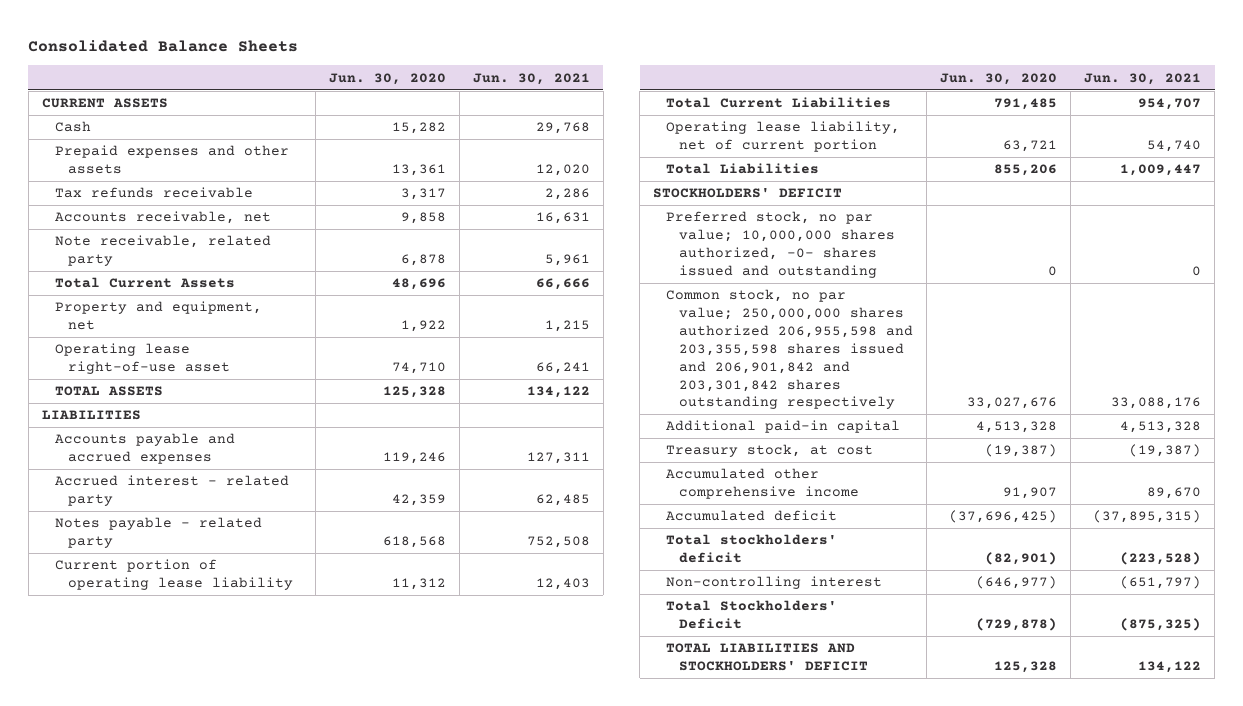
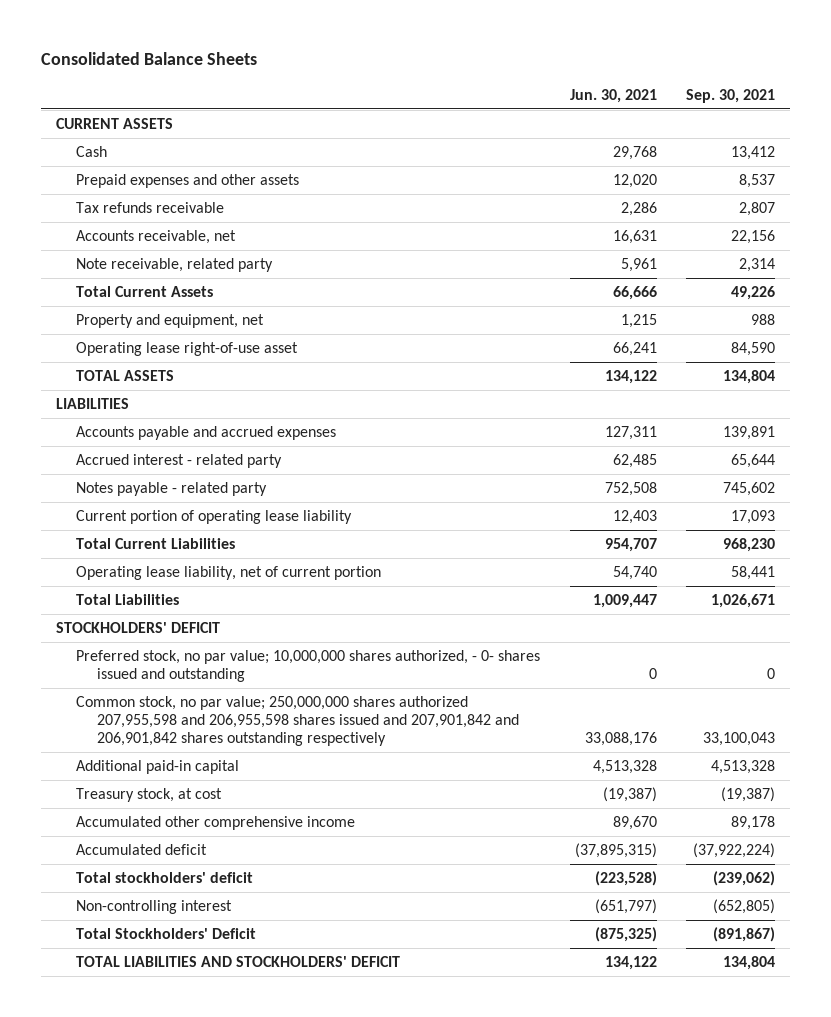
[328,72,446,85] Jun. 30, 2020 -> none
none -> [686,88,776,103] Sep. 30, 2021
[666,211,896,278] Preferred stock, no par value; 10,000,000 shares authorized, -0- shares issued and outstanding -> [76,649,541,683] Preferred stock, no par value; 10,000,000 shares authorized, - 0- shares issued and outstanding
[666,289,914,410] Common stock, no par value; 250,000,000 shares authorized 206,955,598 and 203,355,598 shares issued and 206,901,842 and 203,301,842 shares outstanding respectively -> [76,695,520,747] Common stock, no par value; 250,000,000 shares authorized 207,955,598 and 206,955,598 shares issued and 207,901,842 and 206,901,842 shares outstanding respectively

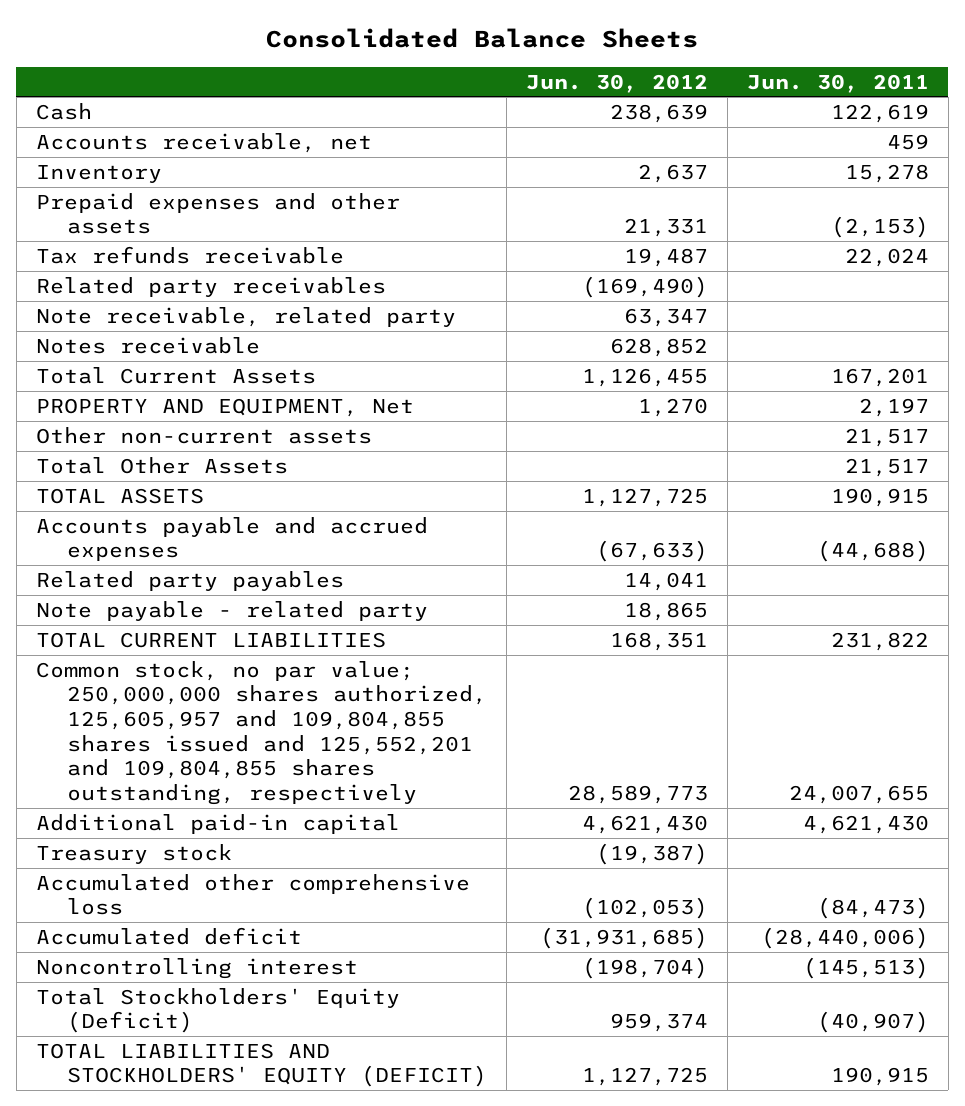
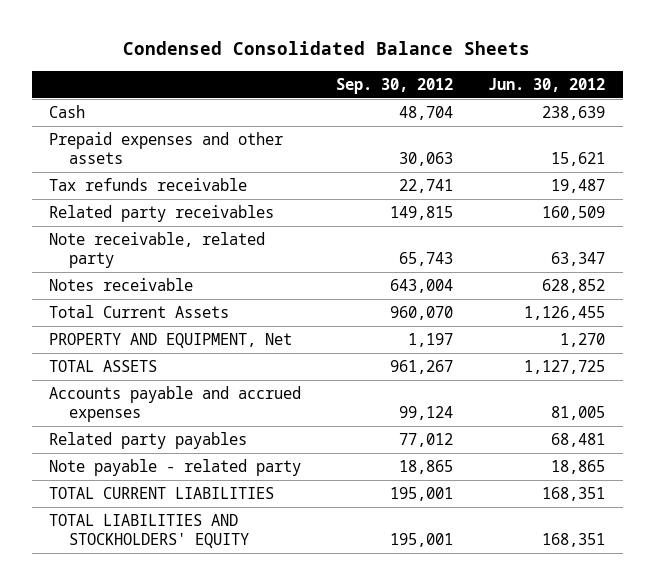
[266,27,699,48] Consolidated Balance Sheets -> [123,41,531,56] Condensed Consolidated Balance Sheets
[746,73,929,93] Jun. 30, 2011 -> none
none -> [336,77,454,94] Sep. 30, 2012
[35,132,372,153] Accounts receivable, net -> none
[35,164,162,183] Inventory -> none
[623,218,708,238] 21,331 -> [551,151,606,166] 15,621
[581,275,708,298] (169,490) -> [542,205,606,220] 160,509
[35,426,372,444] Other non-current assets -> none
[35,456,288,474] Total Other Assets -> none
[595,540,708,563] (67,633) -> [551,405,606,420] 81,005
[623,571,708,591] 14,041 -> [551,432,606,447] 68,481
[35,660,487,805] Common stock, no par value; 250,000,000 shares authorized, 125,605,957 and 109,804,855 shares issued and 125,552,201 and 109,804,855 shares outstanding, respectively -> none
[35,813,400,834] Additional paid-in capital -> none
[35,843,232,864] Treasury stock -> none
[35,873,470,916] Accumulated other comprehensive loss -> none
[35,926,302,945] Accumulated deficit -> none
[35,957,358,979] Noncontrolling interest -> none
[35,987,400,1034] Total Stockholders' Equity (Deficit) -> none
[35,1042,487,1088] TOTAL LIABILITIES AND STOCKHOLDERS' EQUITY (DEFICIT) -> [49,513,249,548] TOTAL LIABILITIES AND STOCKHOLDERS' EQUITY
[581,1067,708,1087] 1,127,725 -> [542,532,606,547] 168,351

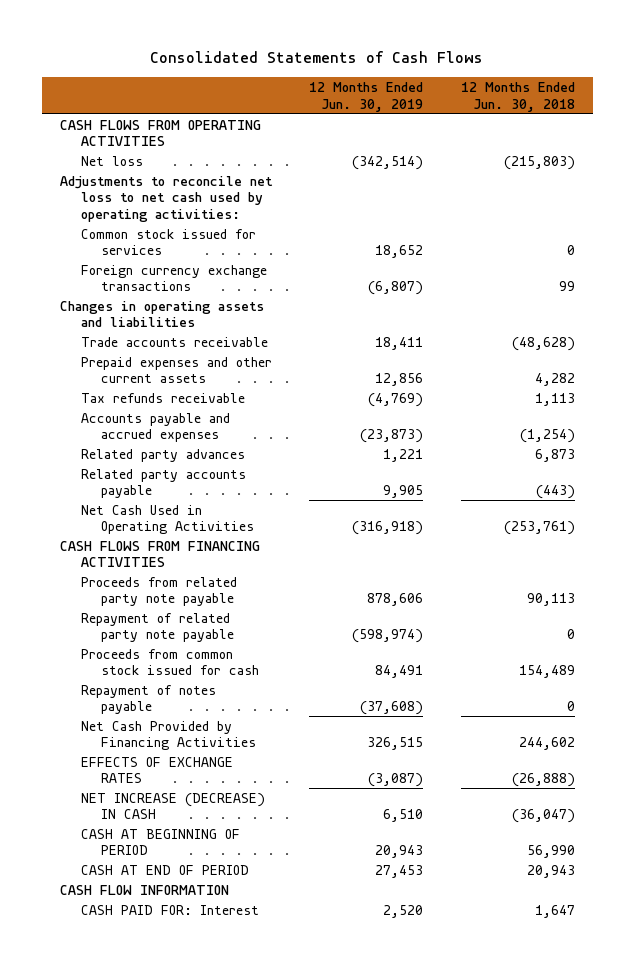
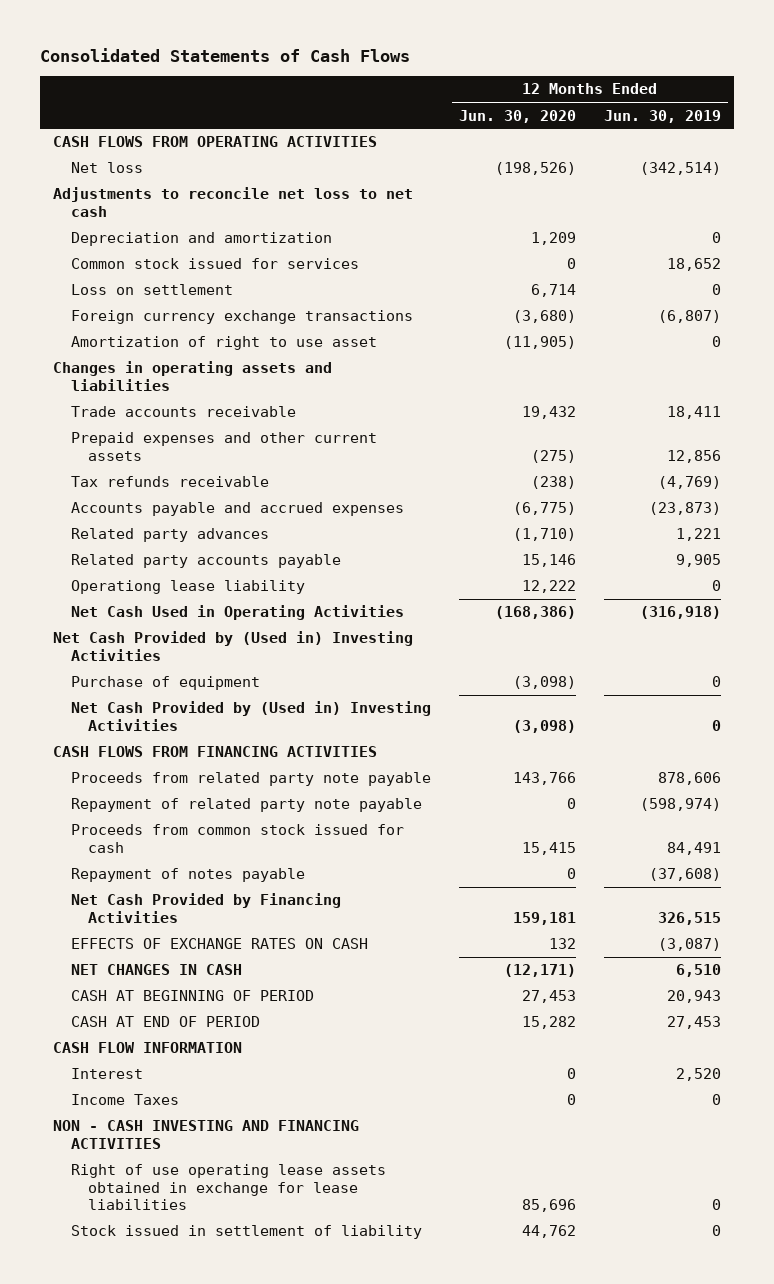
[460,82,575,112] 12 Months Ended Jun. 30, 2018 -> none
none -> [458,109,576,123] Jun. 30, 2020
[60,175,274,222] Adjustments to reconcile net loss to net cash used by operating activities: -> [53,187,414,217] Adjustments to reconcile net loss to net cash
none -> [70,232,332,247] Depreciation and amortization
none -> [70,284,233,296] Loss on settlement
none -> [70,336,377,351] Amortization of right to use asset
none -> [70,580,305,595] Operationg lease liability
none -> [53,631,414,661] Net Cash Provided by (Used in) Investing Activities
none -> [70,676,260,691] Purchase of equipment
none -> [70,701,431,731] Net Cash Provided by (Used in) Investing Activities
[80,756,233,784] EFFECTS OF EXCHANGE RATES -> [70,938,368,950] EFFECTS OF EXCHANGE RATES ON CASH
[80,792,265,820] NET INCREASE (DECREASE) IN CASH -> [70,964,242,976] NET CHANGES IN CASH
[80,904,259,915] CASH PAID FOR: Interest -> [70,1068,143,1080] Interest
none -> [70,1094,179,1106] Income Taxes
none -> [53,1120,360,1149] NON - CASH INVESTING AND FINANCING ACTIVITIES
none -> [70,1164,386,1211] Right of use operating lease assets obtained in exchange for lease liabilities
none -> [70,1225,422,1240] Stock issued in settlement of liability

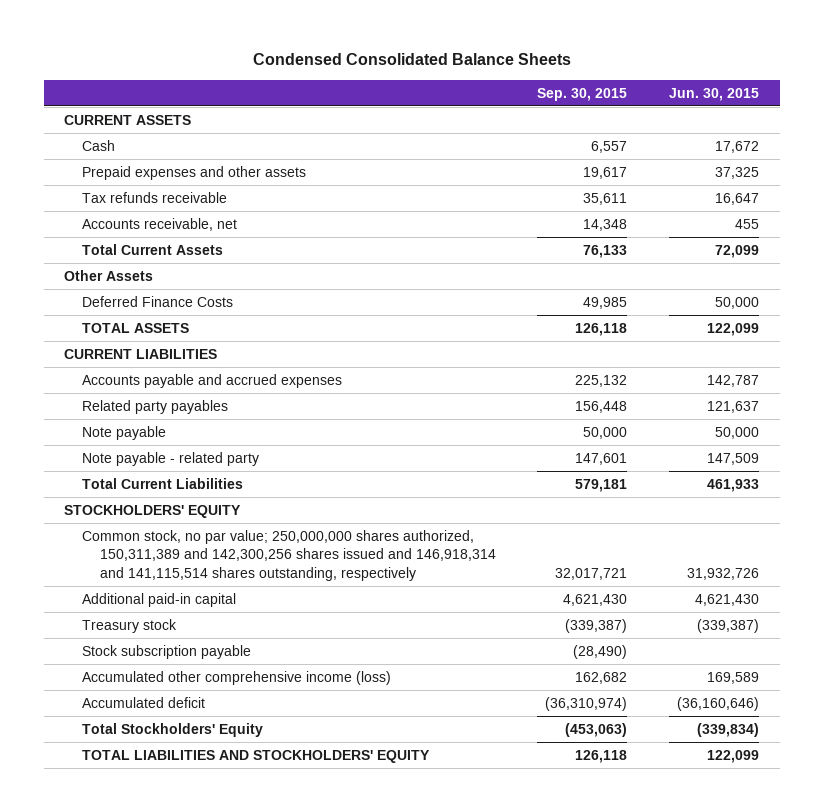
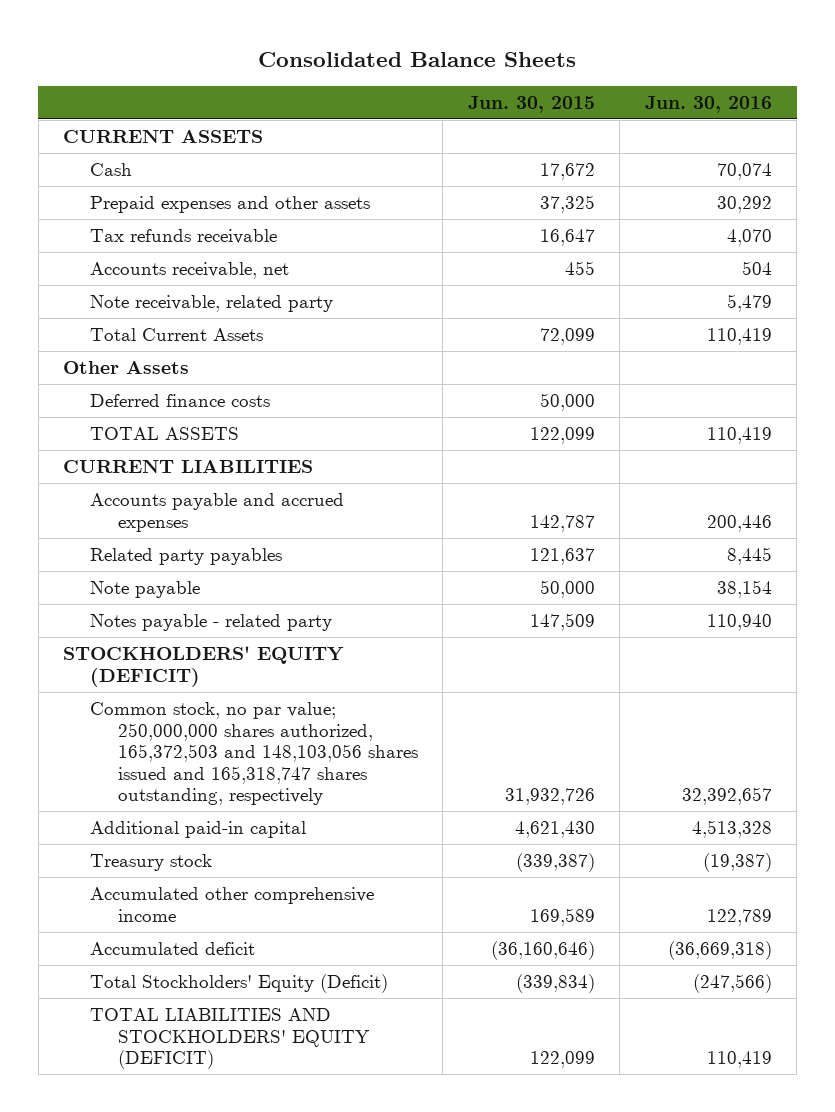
[252,53,571,66] Condensed Consolidated Balance Sheets -> [258,52,577,68] Consolidated Balance Sheets
[537,87,628,101] Sep. 30, 2015 -> none
none -> [644,95,772,113] Jun. 30, 2016
none -> [90,294,334,312] Note receivable, related party
[82,296,234,308] Deferred Finance Costs -> [90,393,271,407] Deferred finance costs
[82,478,244,490] Total Current Liabilities -> none
[82,452,260,467] Note payable - related party -> [90,613,333,631] Notes payable - related party
[64,505,242,519] STOCKHOLDERS' EQUITY -> [63,645,345,687] STOCKHOLDERS' EQUITY (DEFICIT)
[82,530,496,581] Common stock, no par value; 250,000,000 shares authorized, 150,311,389 and 142,300,256 shares issued and 146,918,314 and 141,115,514 shares outstanding, respectively -> [90,701,418,806] Common stock, no par value; 250,000,000 shares authorized, 165,372,503 and 148,103,056 shares issued and 165,318,747 shares outstanding, respectively
[82,645,252,660] Stock subscription payable -> none
[82,671,392,686] Accumulated other comprehensive income (loss) -> [90,886,375,922] Accumulated other comprehensive income
[82,723,264,738] Total Stockholders' Equity -> [90,973,389,993] Total Stockholders' Equity (Deficit)
[82,750,431,764] TOTAL LIABILITIES AND STOCKHOLDERS' EQUITY -> [90,1007,370,1070] TOTAL LIABILITIES AND STOCKHOLDERS' EQUITY (DEFICIT)

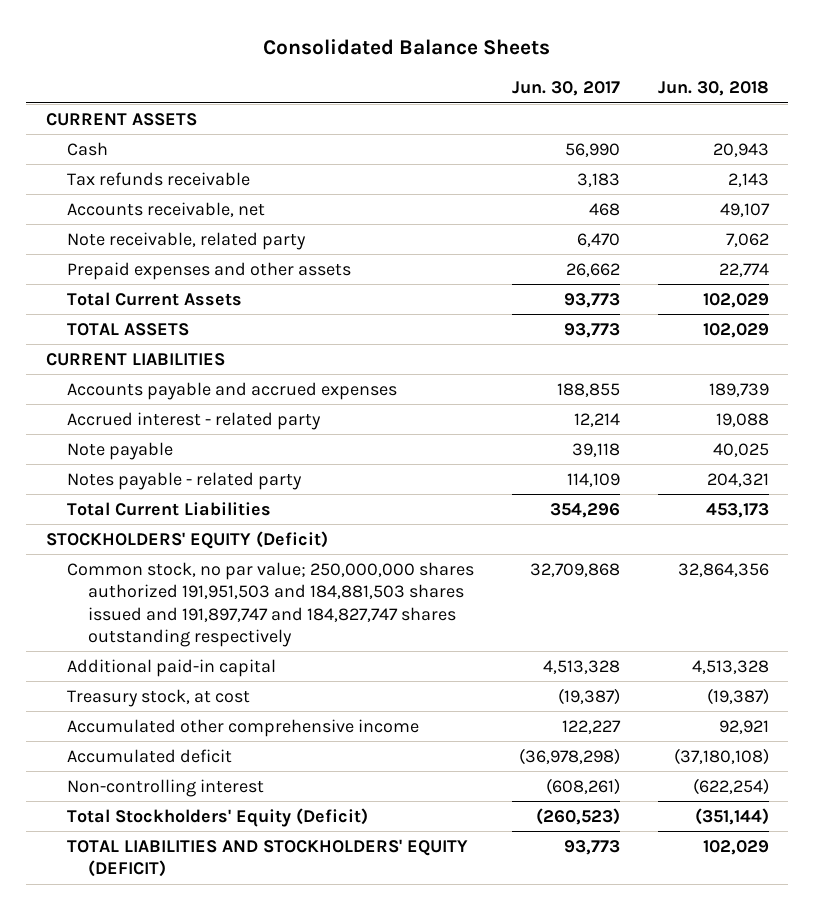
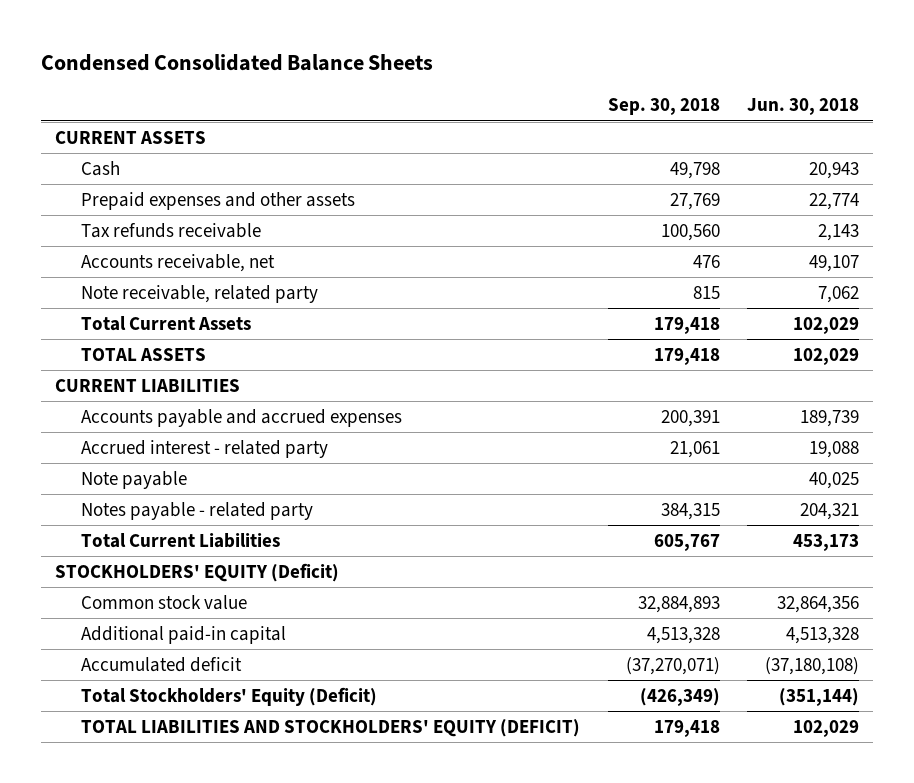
[263,39,551,56] Consolidated Balance Sheets -> [40,54,433,72] Condensed Consolidated Balance Sheets
[511,81,620,97] Jun. 30, 2017 -> none
none -> [607,98,720,116] Sep. 30, 2018
[66,261,351,280] Prepaid expenses and other assets -> [81,191,356,210] Prepaid expenses and other assets
[66,561,474,648] Common stock, no par value; 250,000,000 shares authorized 191,951,503 and 184,881,503 shares issued and 191,897,747 and 184,827,747 shares outstanding respectively -> [81,594,248,610] Common stock value
[66,688,250,707] Treasury stock, at cost -> none
[66,718,419,737] Accumulated other comprehensive income -> none
[66,778,264,797] Non-controlling interest -> none

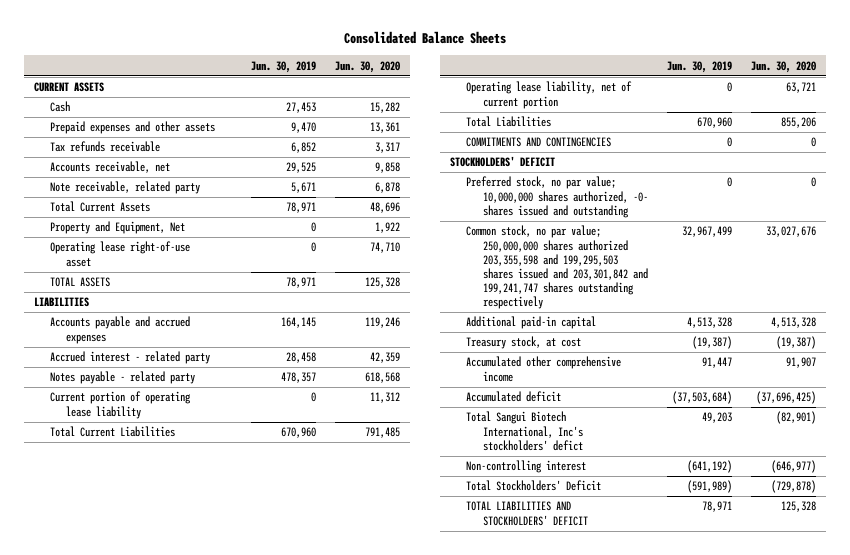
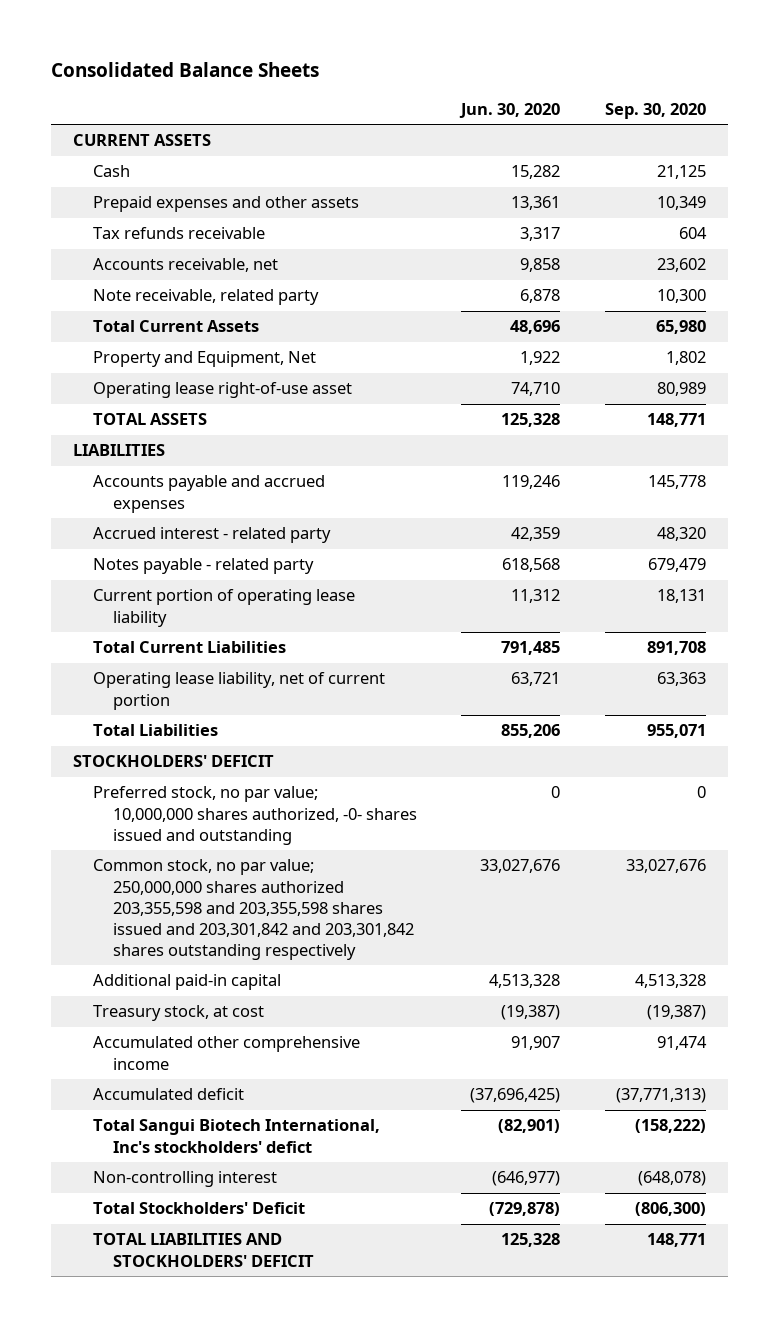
[250,60,316,73] Jun. 30, 2019 -> none
none -> [604,102,706,119] Sep. 30, 2020
[466,137,612,148] COMMITMENTS AND CONTINGENCIES -> none
[466,225,648,310] Common stock, no par value; 250,000,000 shares authorized 203,355,598 and 199,295,503 shares issued and 203,301,842 and 199,241,747 shares outstanding respectively -> [93,859,415,960] Common stock, no par value; 250,000,000 shares authorized 203,355,598 and 203,355,598 shares issued and 203,301,842 and 203,301,842 shares outstanding respectively

